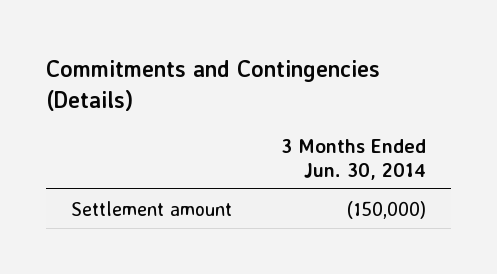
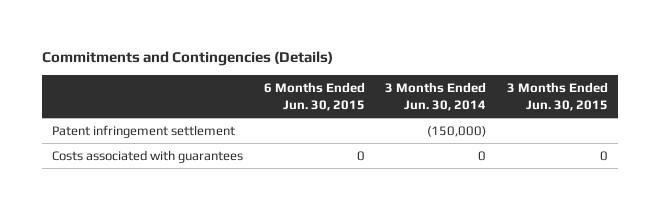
none -> [263,82,365,111] 6 Months Ended Jun. 30, 2015
none -> [506,82,608,111] 3 Months Ended Jun. 30, 2015
[70,200,232,216] Settlement amount -> [52,124,236,138] Patent infringement settlement
none -> [52,149,244,163] Costs associated with guarantees

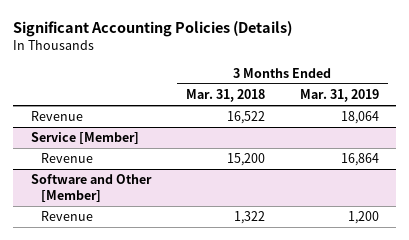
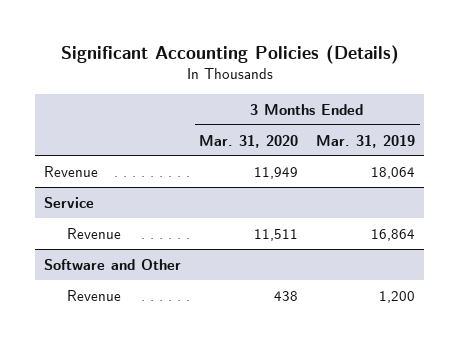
[185,89,265,103] Mar. 31, 2018 -> none
none -> [199,134,299,148] Mar. 31, 2020
[30,132,139,145] Service [Member] -> [44,196,95,208] Service
[30,174,152,202] Software and Other [Member] -> [44,258,182,270] Software and Other

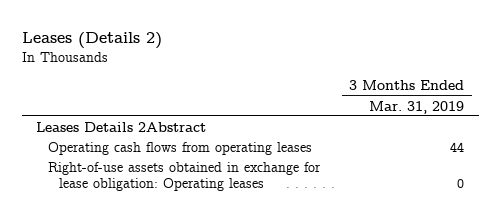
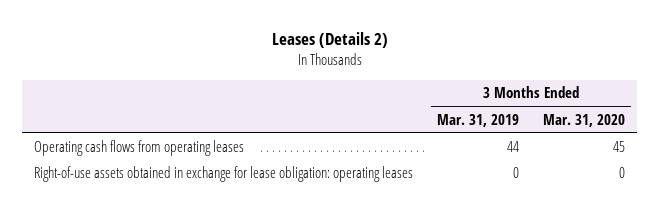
none -> [543,113,626,127] Mar. 31, 2020
[36,121,207,132] Leases Details 2Abstract -> none
[47,161,321,191] Right-of-use assets obtained in exchange for lease obligation: Operating leases -> [34,166,414,183] Right-of-use assets obtained in exchange for lease obligation: operating leases

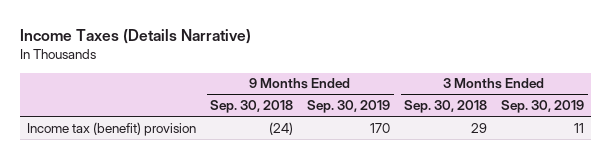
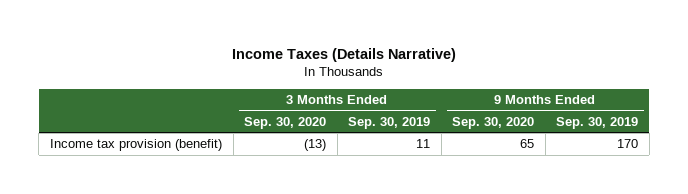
[210,100,294,114] Sep. 30, 2018 -> none
[404,100,488,114] Sep. 30, 2018 -> none
none -> [244,116,327,129] Sep. 30, 2020
none -> [452,116,535,129] Sep. 30, 2020
[27,121,197,136] Income tax (benefit) provision -> [49,139,222,152] Income tax provision (benefit)

